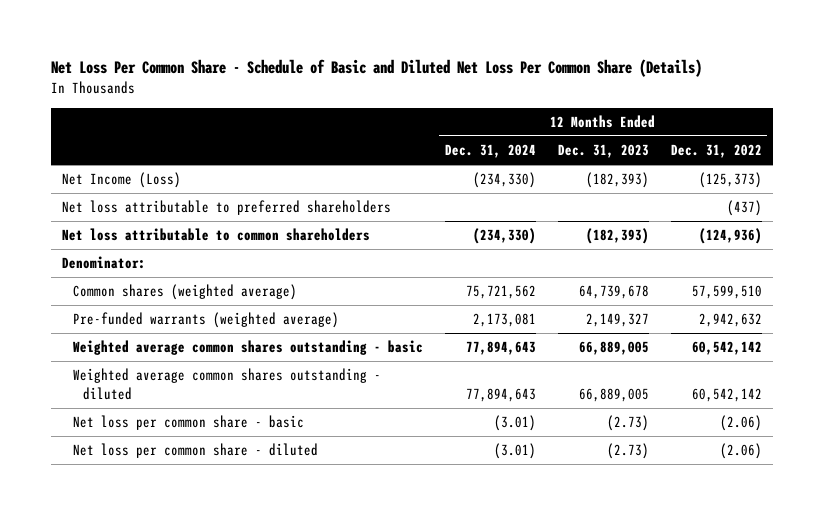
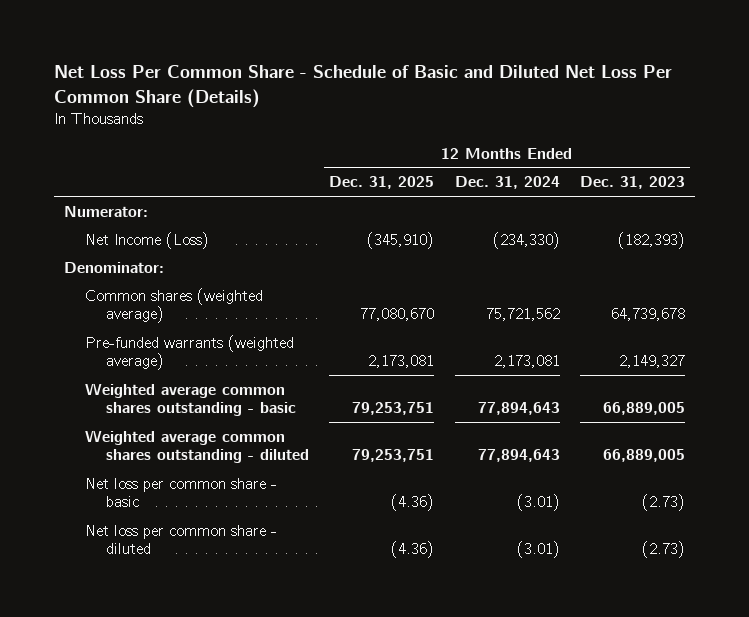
[670,144,762,159] Dec. 31, 2022 -> none
none -> [329,176,435,190] Dec. 31, 2025
none -> [64,205,149,217] Numerator:
[61,200,391,216] Net loss attributable to preferred shareholders -> none
[61,228,370,242] Net loss attributable to common shareholders -> none

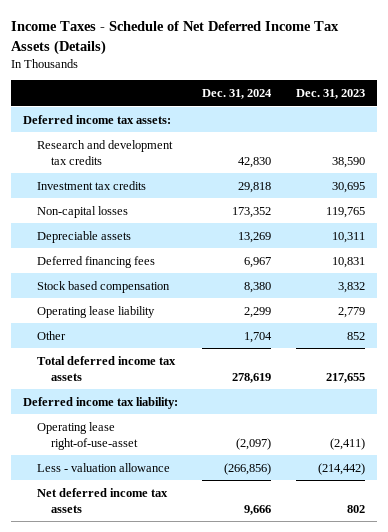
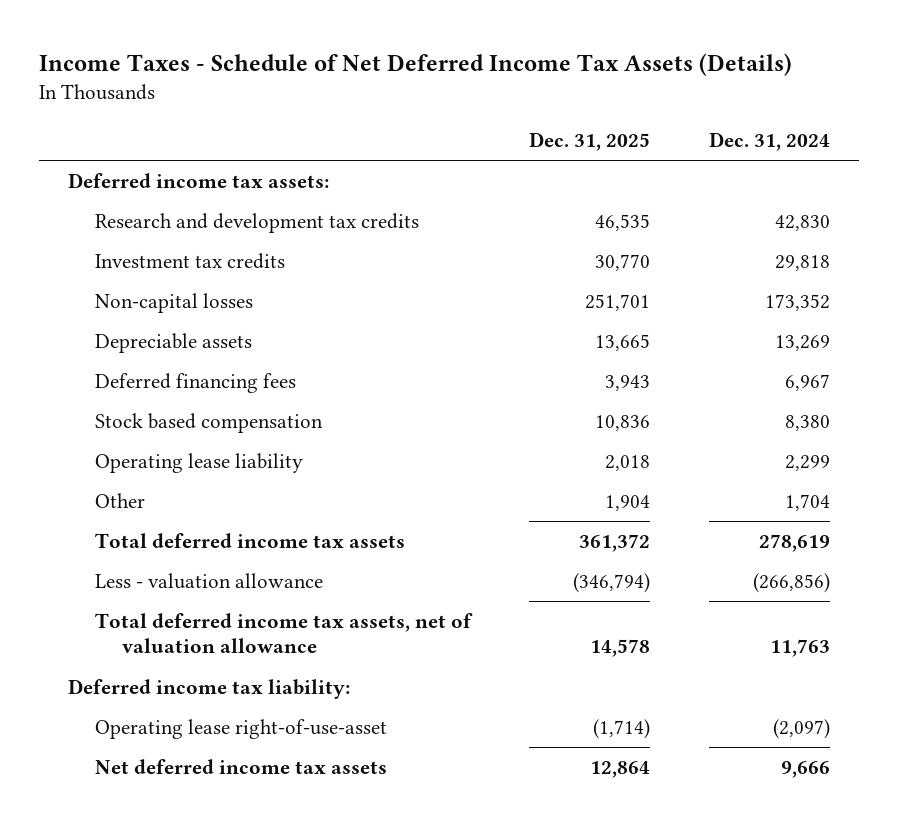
[295,89,365,100] Dec. 31, 2023 -> none
none -> [529,131,651,151] Dec. 31, 2025
[37,462,171,472] Less - valuation allowance -> [94,572,323,589] Less - valuation allowance
none -> [94,612,473,654] Total deferred income tax assets, net of valuation allowance

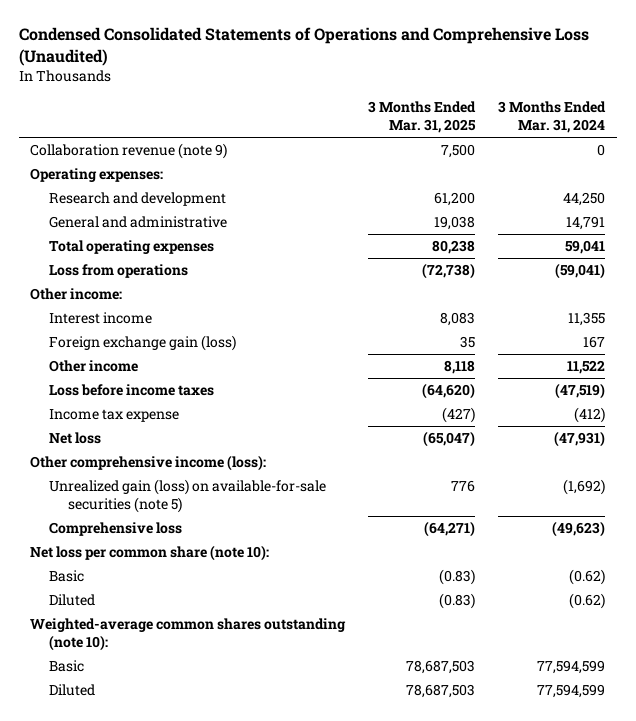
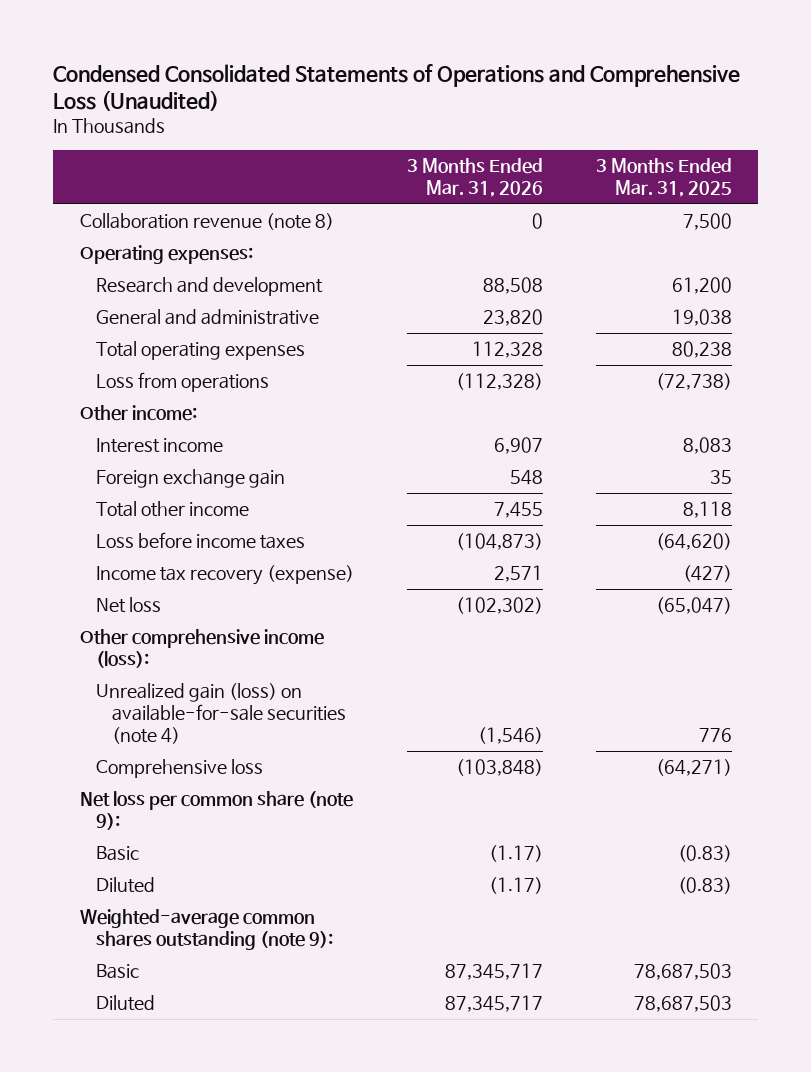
[498,101,607,134] 3 Months Ended Mar. 31, 2024 -> none
none -> [406,158,543,198] 3 Months Ended Mar. 31, 2026
[30,143,228,160] Collaboration revenue (note 9) -> [79,213,334,231] Collaboration revenue (note 8)
[49,335,237,352] Foreign exchange gain (loss) -> [95,469,285,489] Foreign exchange gain
[49,360,139,373] Other income -> [95,501,249,518] Total other income
[49,409,180,423] Income tax expense -> [95,565,354,586] Income tax recovery (expense)
[49,479,327,514] Unrealized gain (loss) on available-for-sale securities (note 5) -> [95,683,346,745] Unrealized gain (loss) on available-for-sale securities (note 4)
[30,545,270,562] Net loss per common share (note 10): -> [79,791,353,831] Net loss per common share (note 9):
[30,618,347,652] Weighted-average common shares outstanding (note 10): -> [79,909,333,951] Weighted-average common shares outstanding (note 9):

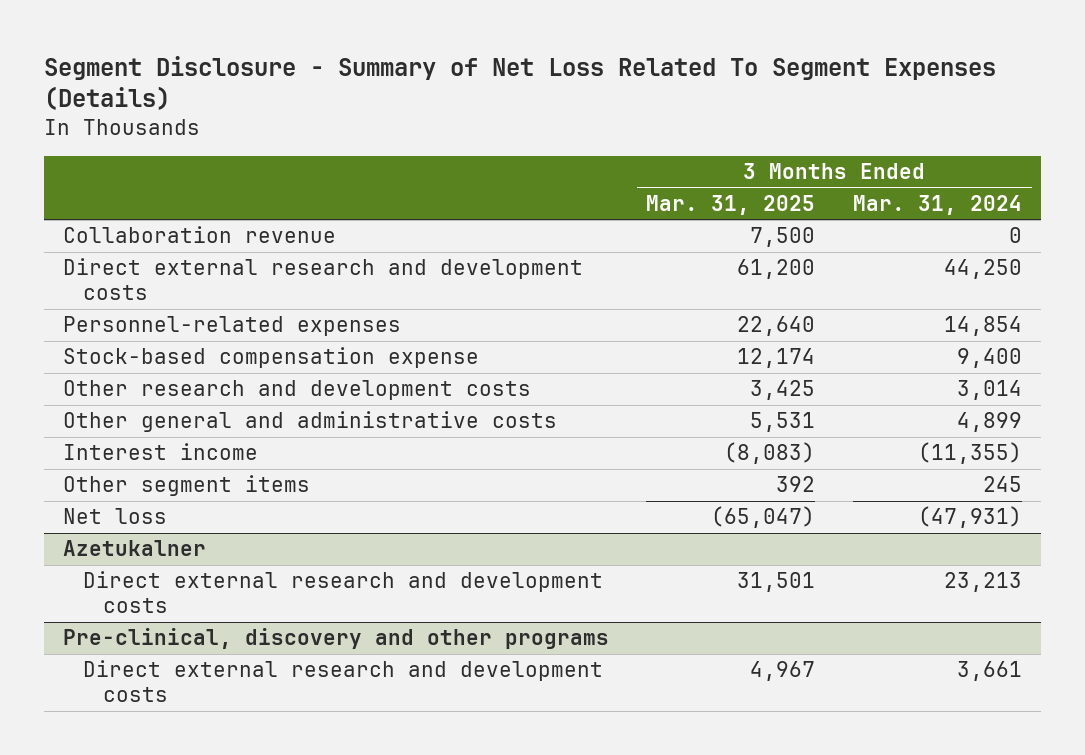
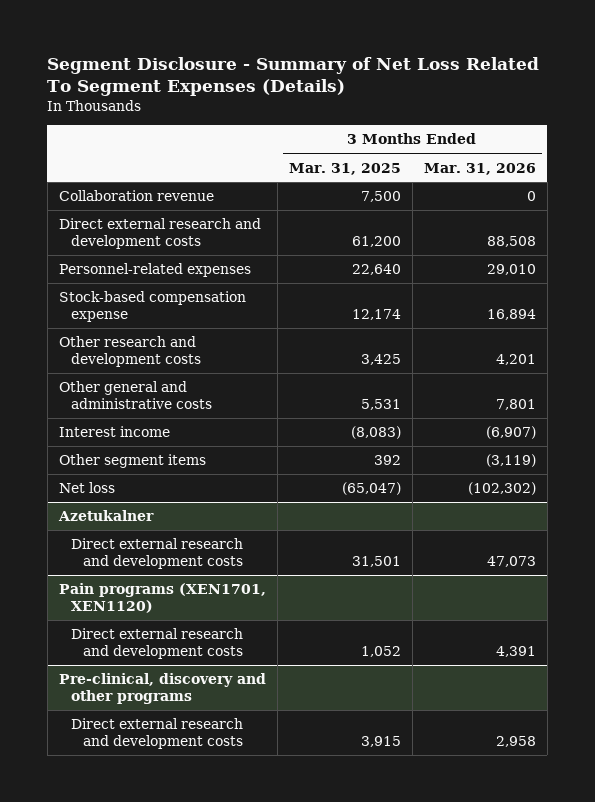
[853,194,1023,215] Mar. 31, 2024 -> none
none -> [423,162,536,175] Mar. 31, 2026
none -> [58,583,266,614] Pain programs (XEN1701, XEN1120)
none -> [70,628,243,660] Direct external research and development costs
[750,661,816,682] 4,967 -> [360,736,401,748] 3,915

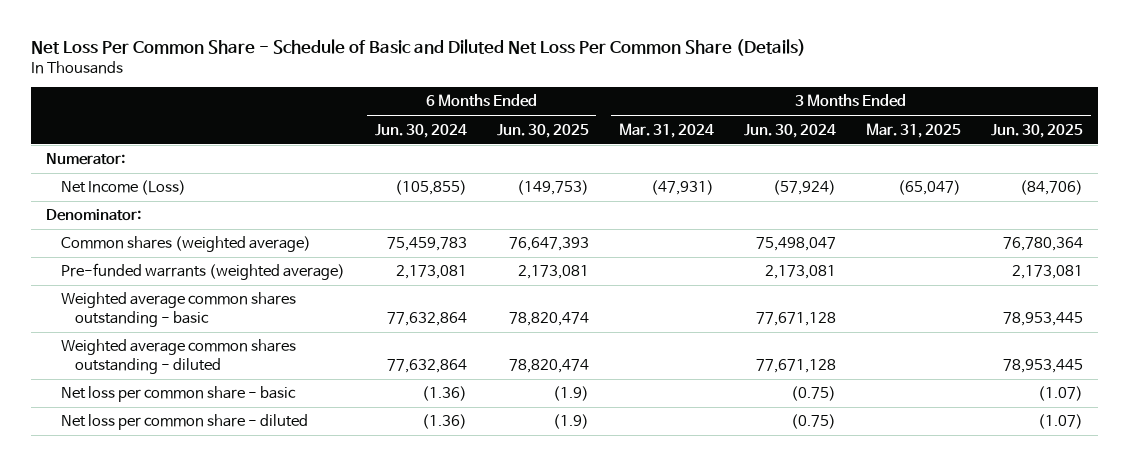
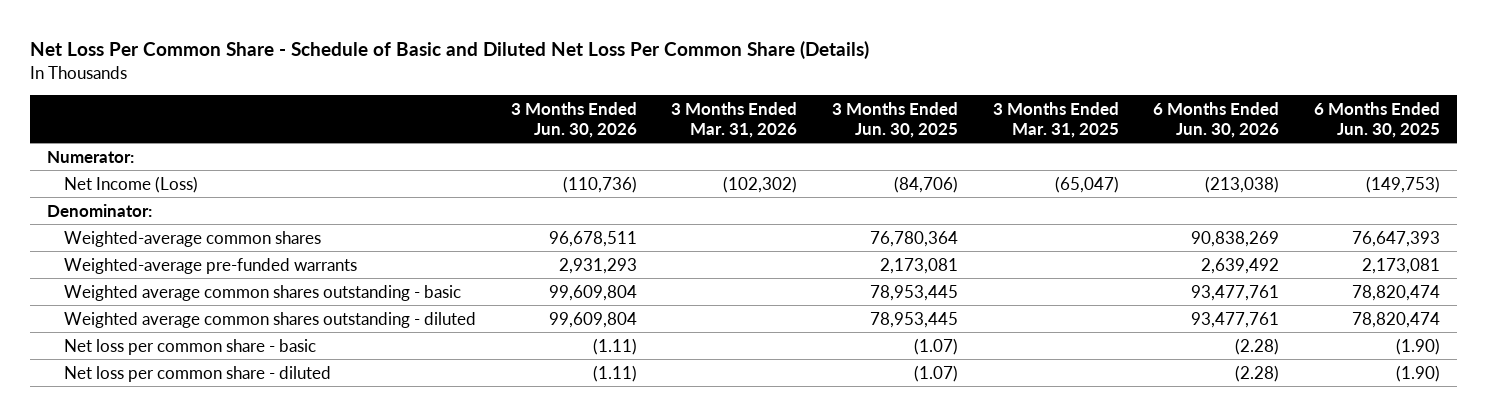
[374,123,467,138] Jun. 30, 2024 -> none
[618,122,714,138] Mar. 31, 2024 -> none
[743,123,836,138] Jun. 30, 2024 -> none
none -> [510,101,637,138] 3 Months Ended Jun. 30, 2026
none -> [671,101,798,138] 3 Months Ended Mar. 31, 2026
none -> [1153,101,1280,138] 6 Months Ended Jun. 30, 2026
[60,236,311,253] Common shares (weighted average) -> [64,230,322,247] Weighted-average common shares
[60,263,345,281] Pre-funded warrants (weighted average) -> [64,257,358,274] Weighted-average pre-funded warrants
[552,386,589,402] (1.9) -> [1395,337,1440,355] (1.90)
[552,414,589,430] (1.9) -> [1395,364,1440,382] (1.90)

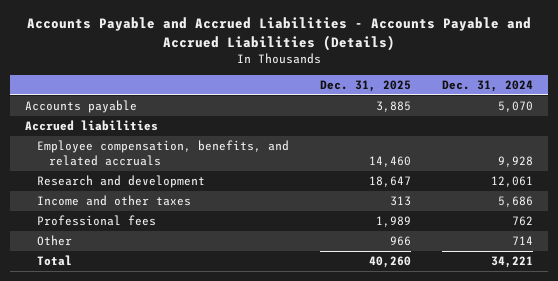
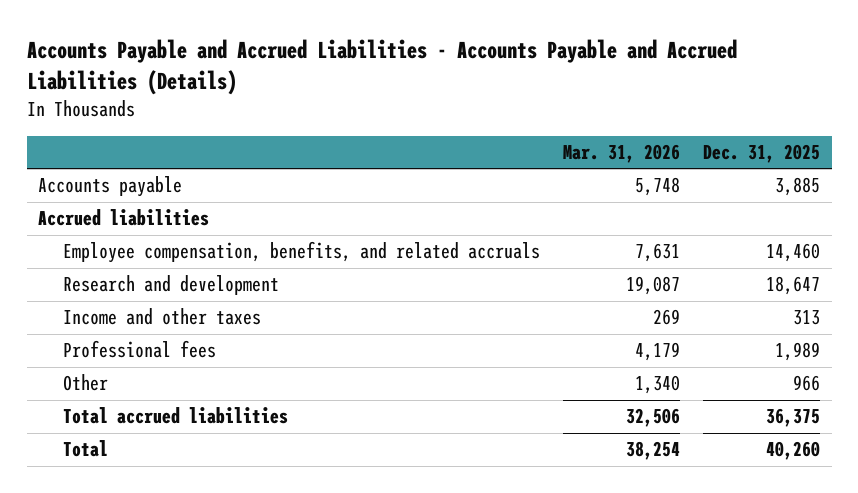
[441,79,533,92] Dec. 31, 2024 -> none
none -> [562,143,680,163] Mar. 31, 2026
none -> [62,407,288,425] Total accrued liabilities

